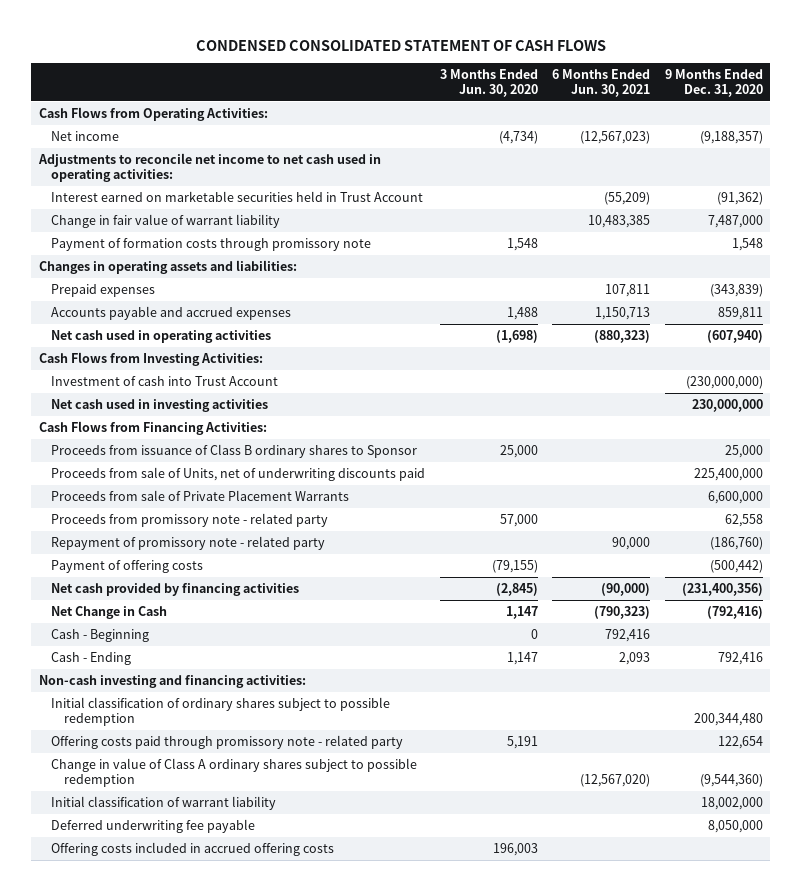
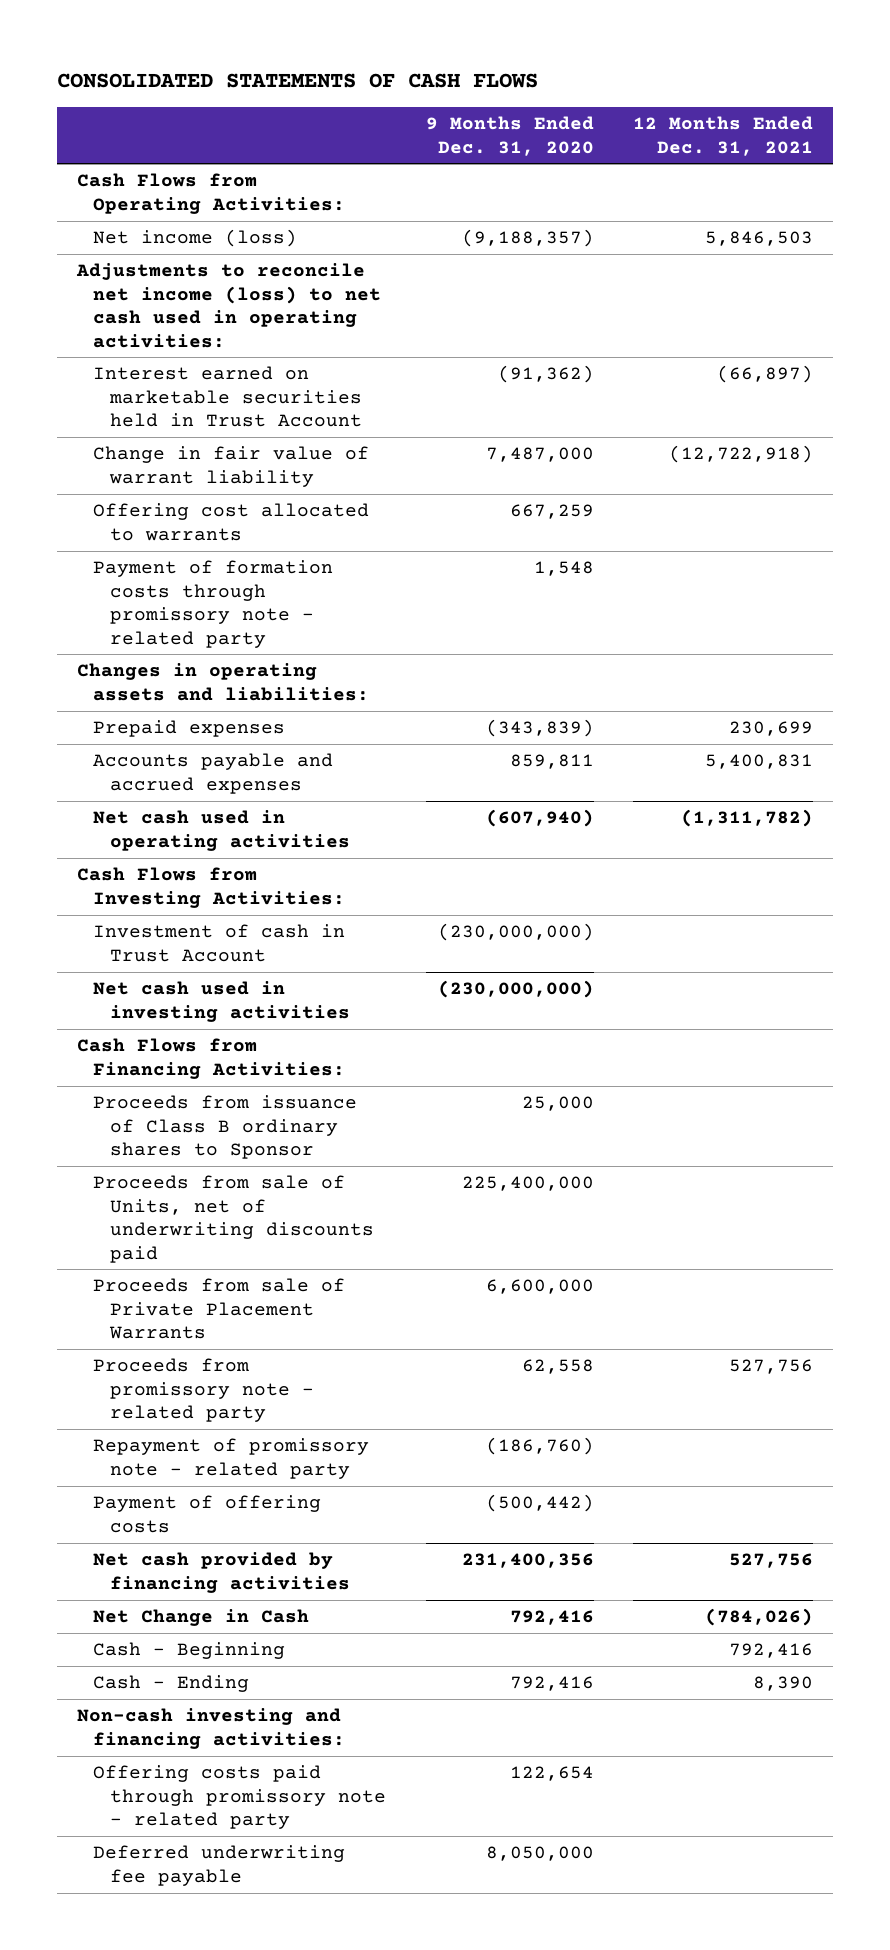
[195,39,606,51] CONDENSED CONSOLIDATED STATEMENT OF CASH FLOWS -> [56,73,538,89] CONSOLIDATED STATEMENTS OF CASH FLOWS
[439,68,538,97] 3 Months Ended Jun. 30, 2020 -> none
[552,68,651,97] 6 Months Ended Jun. 30, 2021 -> none
none -> [633,116,814,156] 12 Months Ended Dec. 31, 2021
[51,130,120,141] Net income -> [93,229,298,248] Net income (loss)
[37,152,381,182] Adjustments to reconcile net income to net cash used in operating activities: -> [75,263,382,348] Adjustments to reconcile net income (loss) to net cash used in operating activities:
none -> [93,503,370,541] Offering cost allocated to warrants
[51,237,372,251] Payment of formation costs through promissory note -> [93,560,334,648] Payment of formation costs through promissory note - related party
[51,375,279,386] Investment of cash into Trust Account -> [93,924,346,962] Investment of cash in Trust Account
[691,398,763,412] 230,000,000 -> [437,980,594,999] (230,000,000)
[681,582,763,596] (231,400,356) -> [461,1553,594,1569] 231,400,356
[706,605,763,619] (792,416) -> [509,1610,594,1626] 792,416
[51,696,391,726] Initial classification of ordinary shares subject to possible redemption -> none
[51,757,418,787] Change in value of Class A ordinary shares subject to possible redemption -> none
[51,795,277,810] Initial classification of warrant liability -> none
[51,841,335,856] Offering costs included in accrued offering costs -> none

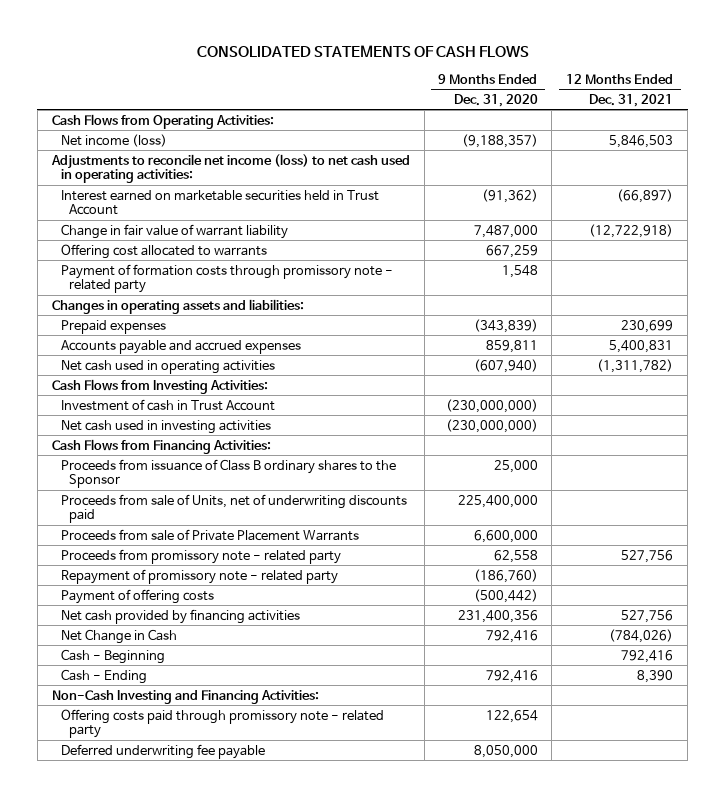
[93,1095,358,1160] Proceeds from issuance of Class B ordinary shares to Sponsor -> [60,458,396,489] Proceeds from issuance of Class B ordinary shares to the Sponsor
[76,1708,346,1749] Non-cash investing and financing activities: -> [51,689,319,704] Non-Cash Investing and Financing Activities:

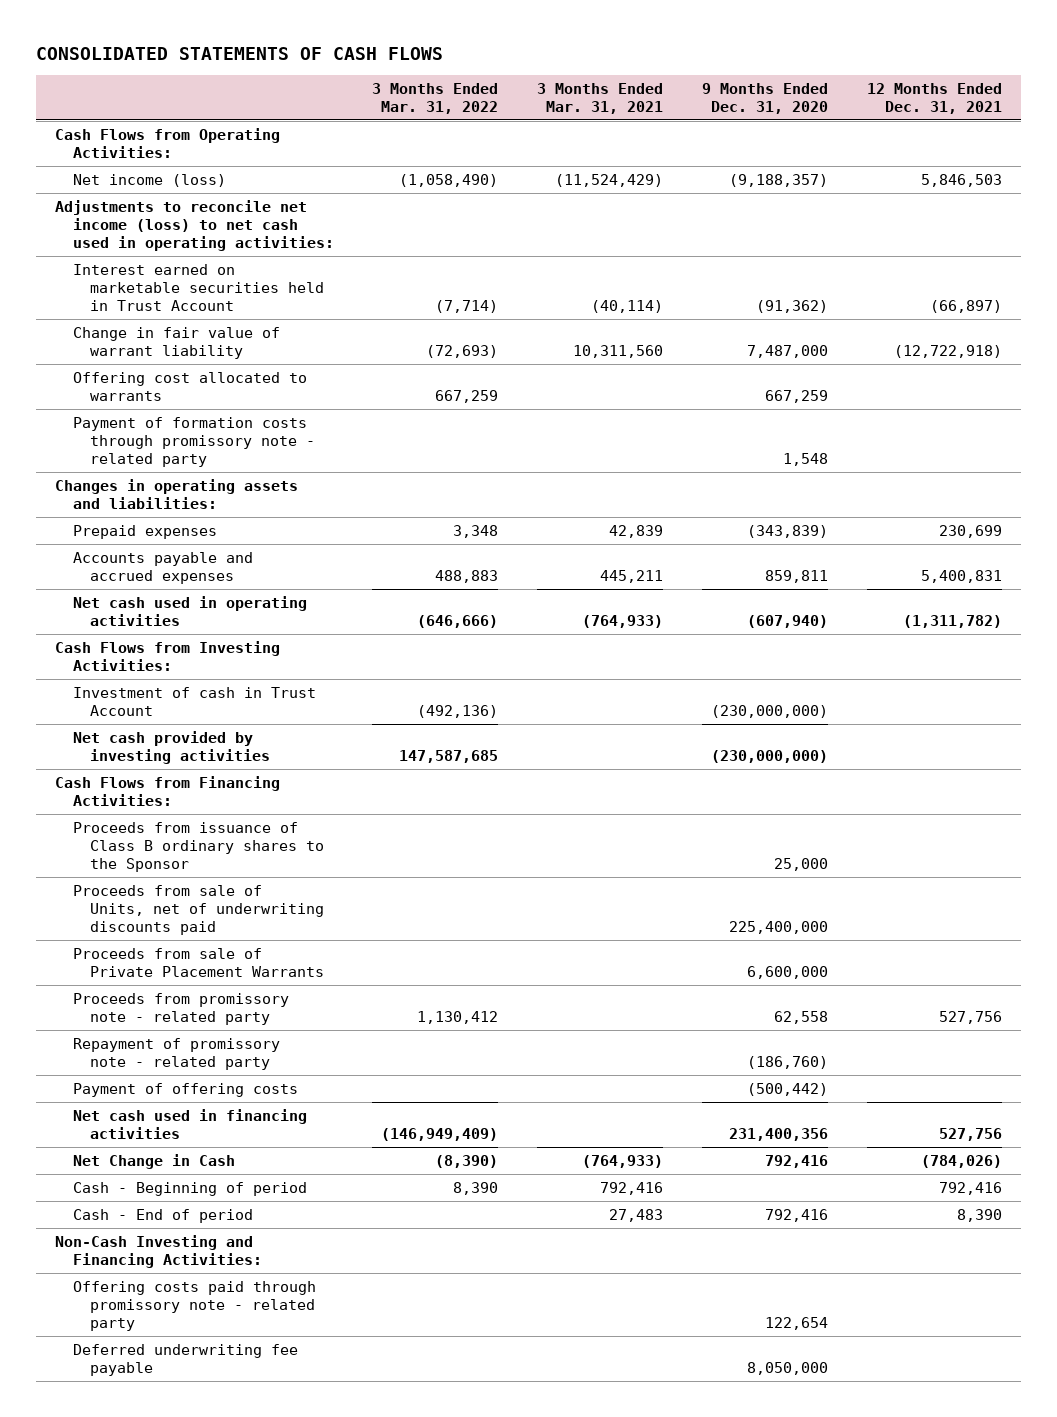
none -> [372,82,499,114] 3 Months Ended Mar. 31, 2022
none -> [537,82,664,114] 3 Months Ended Mar. 31, 2021
[60,419,271,434] Net cash used in investing activities -> [72,730,270,764] Net cash provided by investing activities
[60,608,300,624] Net cash provided by financing activities -> [72,1108,307,1139] Net cash used in financing activities
[60,648,165,664] Cash - Beginning -> [72,1181,307,1196] Cash - Beginning of period
[60,668,147,684] Cash - Ending -> [72,1208,253,1223] Cash - End of period

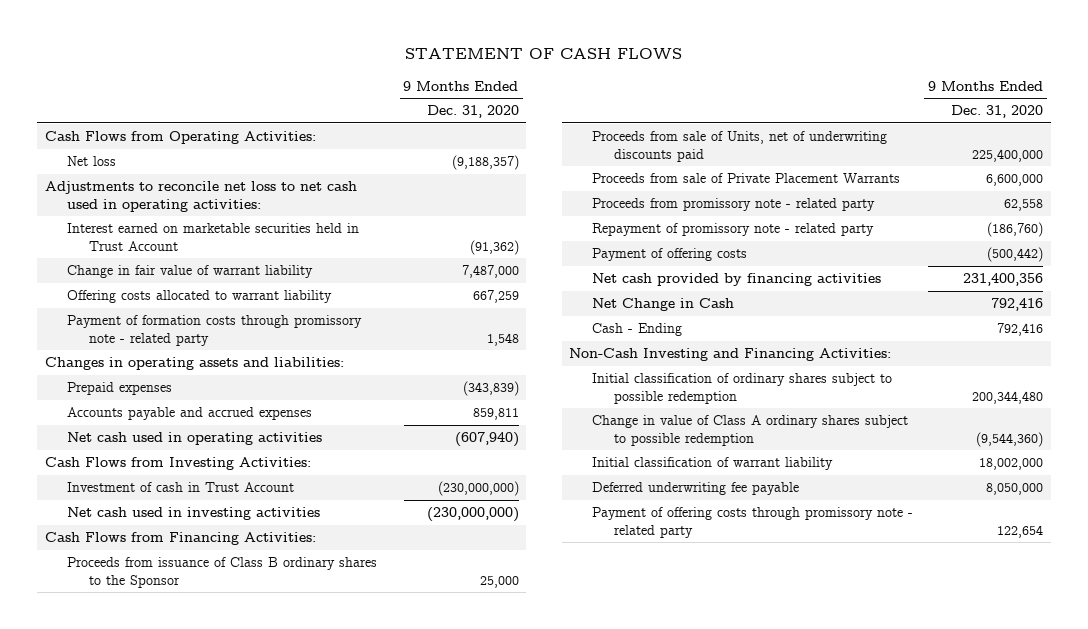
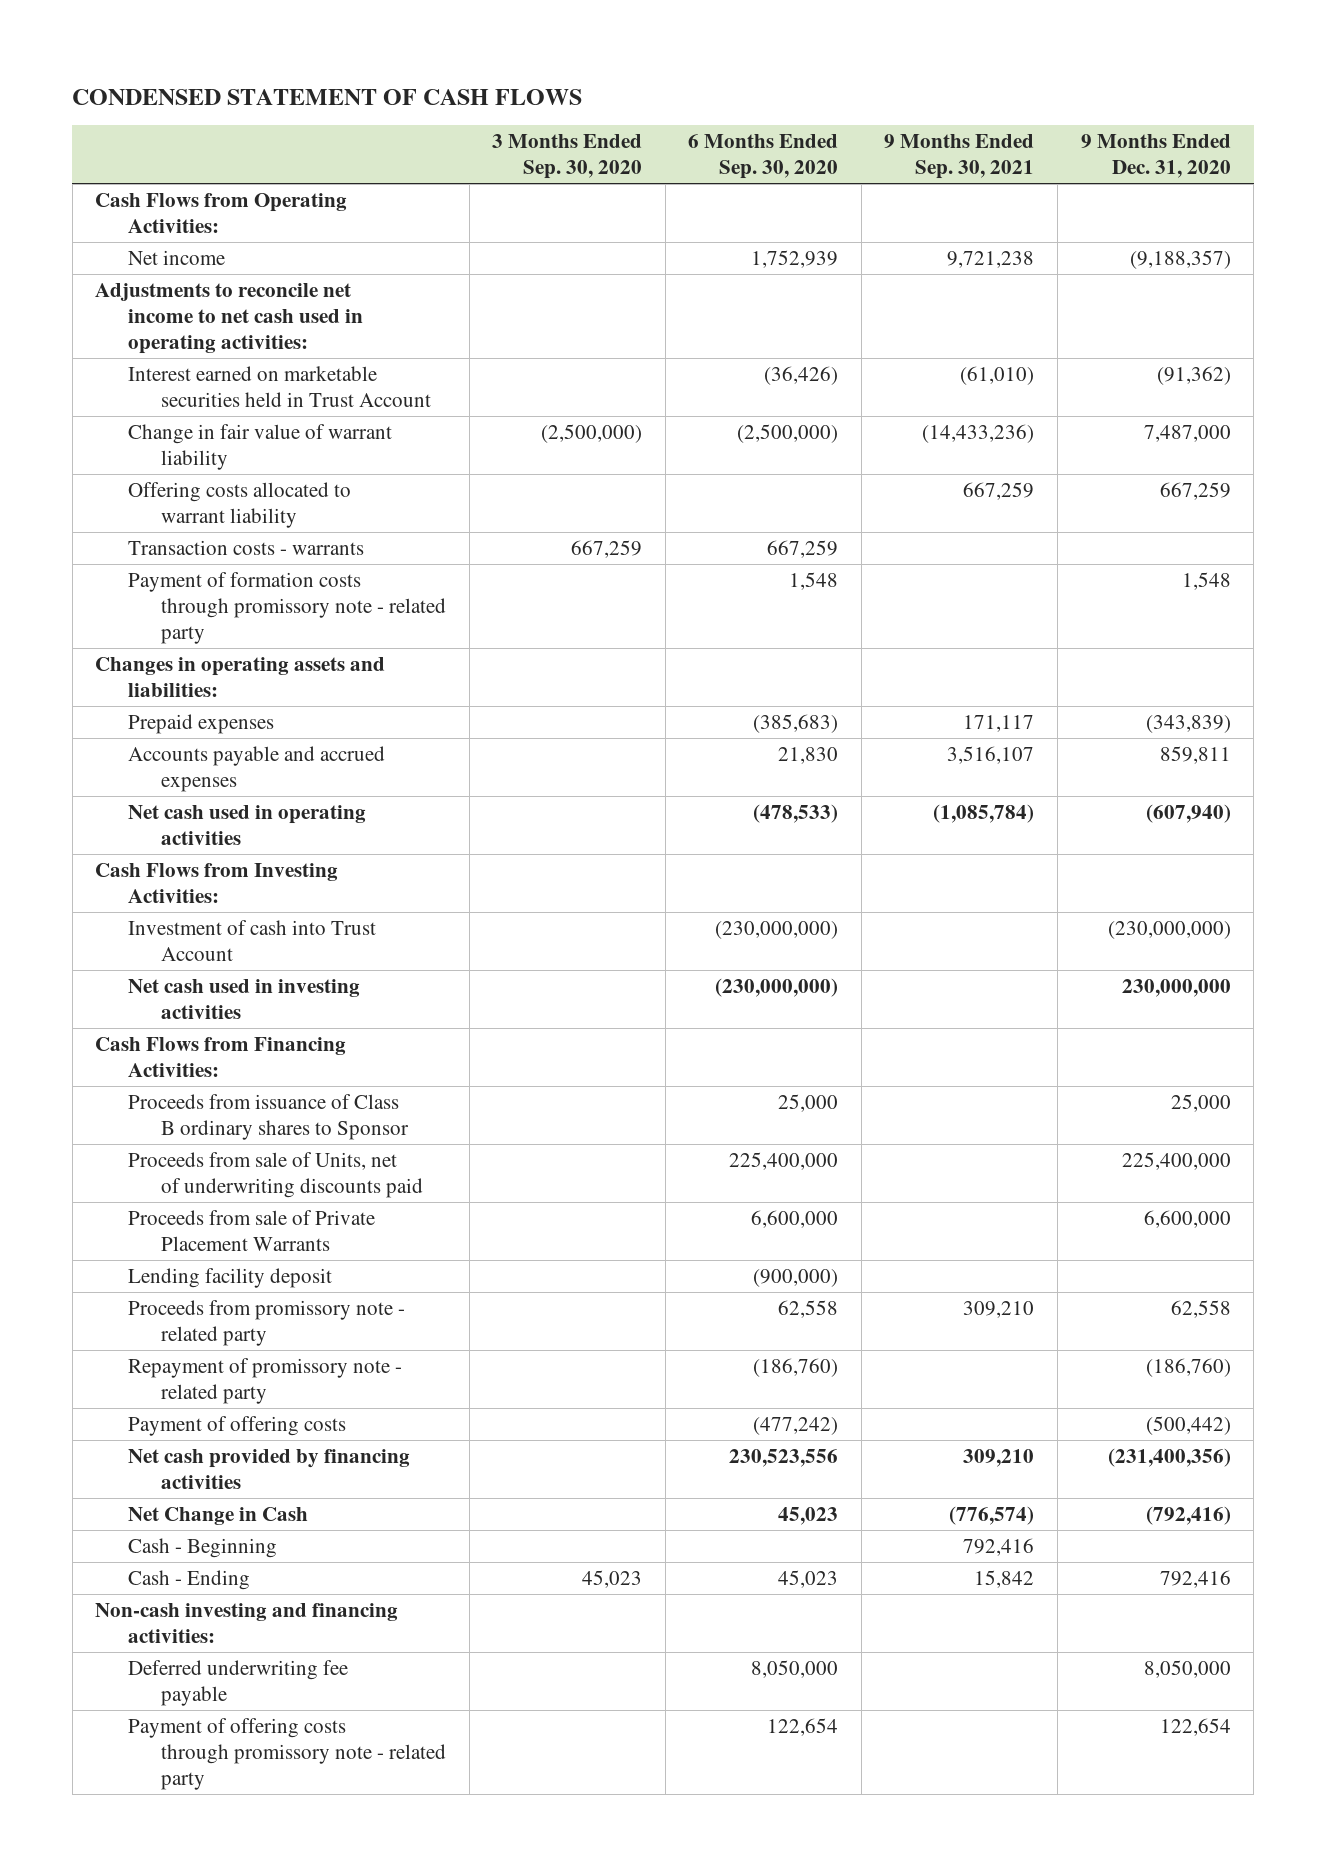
[405,48,683,60] STATEMENT OF CASH FLOWS -> [72,88,583,105] CONDENSED STATEMENT OF CASH FLOWS
none -> [492,134,643,180] 3 Months Ended Sep. 30, 2020
none -> [688,134,839,180] 6 Months Ended Sep. 30, 2020
none -> [884,134,1035,180] 9 Months Ended Sep. 30, 2021
[67,156,117,167] Net loss -> [128,249,226,265] Net income
[45,181,358,212] Adjustments to reconcile net loss to net cash used in operating activities: -> [95,282,364,354] Adjustments to reconcile net income to net cash used in operating activities:
none -> [128,539,365,555] Transaction costs - warrants
[67,482,295,493] Investment of cash in Trust Account -> [128,919,377,961] Investment of cash into Trust Account
[426,507,519,523] (230,000,000) -> [1121,978,1231,997] 230,000,000
[67,557,378,588] Proceeds from issuance of Class B ordinary shares to the Sponsor -> [128,1093,410,1140] Proceeds from issuance of Class B ordinary shares to Sponsor
none -> [128,1267,333,1288] Lending facility deposit
[963,273,1044,287] 231,400,356 -> [1107,1447,1231,1467] (231,400,356)
[991,298,1044,312] 792,416 -> [1145,1505,1231,1525] (792,416)
none -> [128,1537,278,1558] Cash - Beginning
[591,373,892,404] Initial classification of ordinary shares subject to possible redemption -> none
[591,415,908,446] Change in value of Class A ordinary shares subject to possible redemption -> none
[591,457,833,471] Initial classification of warrant liability -> none
[569,348,892,362] Non-Cash Investing and Financing Activities: -> [95,1602,399,1643] Non-cash investing and financing activities:

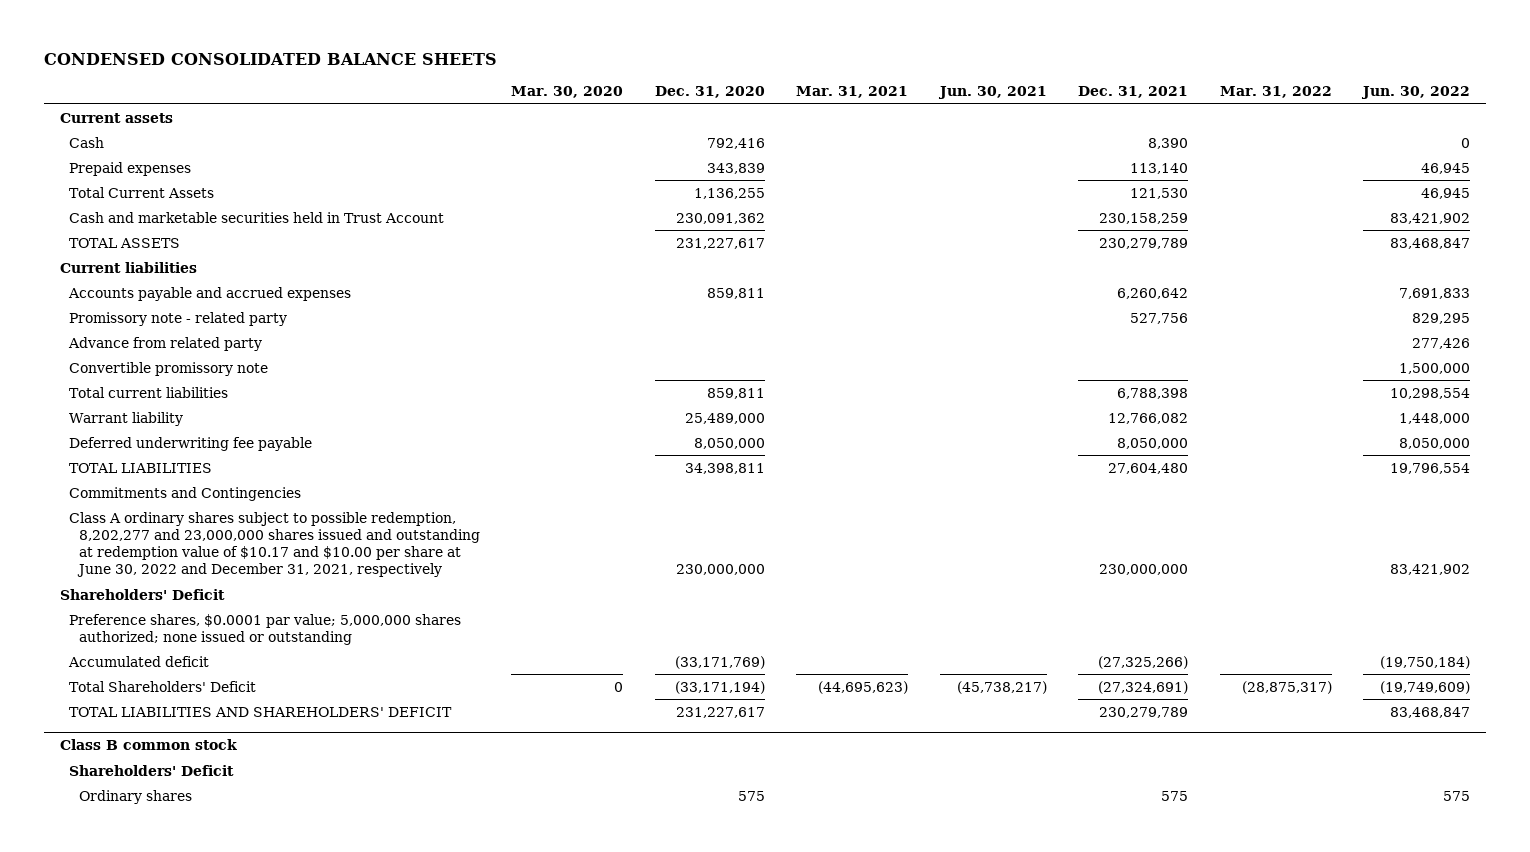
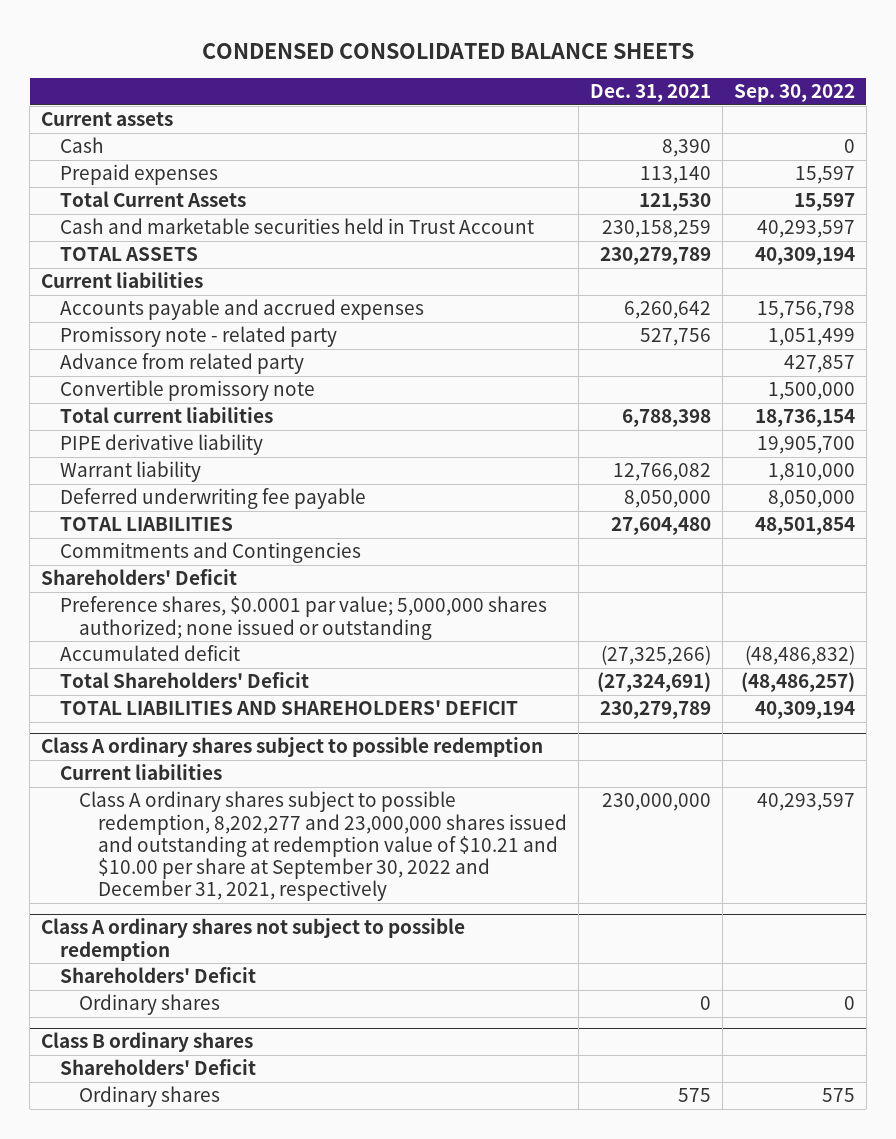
[511,86,624,99] Mar. 30, 2020 -> none
[654,86,765,99] Dec. 31, 2020 -> none
[796,86,909,99] Mar. 31, 2021 -> none
[937,86,1047,100] Jun. 30, 2021 -> none
[1219,86,1332,99] Mar. 31, 2022 -> none
[1361,86,1471,100] Jun. 30, 2022 -> none
none -> [733,84,855,103] Sep. 30, 2022
none -> [59,434,263,456] PIPE derivative liability
[69,511,480,578] Class A ordinary shares subject to possible redemption, 8,202,277 and 23,000,000 shares issued and outstanding at redemption value of $10.17 and $10.00 per share at June 30, 2022 and December 31, 2021, respectively -> none
[59,739,237,751] Class B common stock -> none
none -> [41,737,544,758] Class A ordinary shares subject to possible redemption
none -> [59,764,222,781] Current liabilities
none -> [78,791,567,902] Class A ordinary shares subject to possible redemption, 8,202,277 and 23,000,000 shares issued and outstanding at redemption value of $10.21 and $10.00 per share at September 30, 2022 and December 31, 2021, respectively
none -> [41,918,466,961] Class A ordinary shares not subject to possible redemption
none -> [78,994,220,1016] Ordinary shares
none -> [41,1032,254,1053] Class B ordinary shares
none -> [59,1059,256,1076] Shareholders' Deficit

